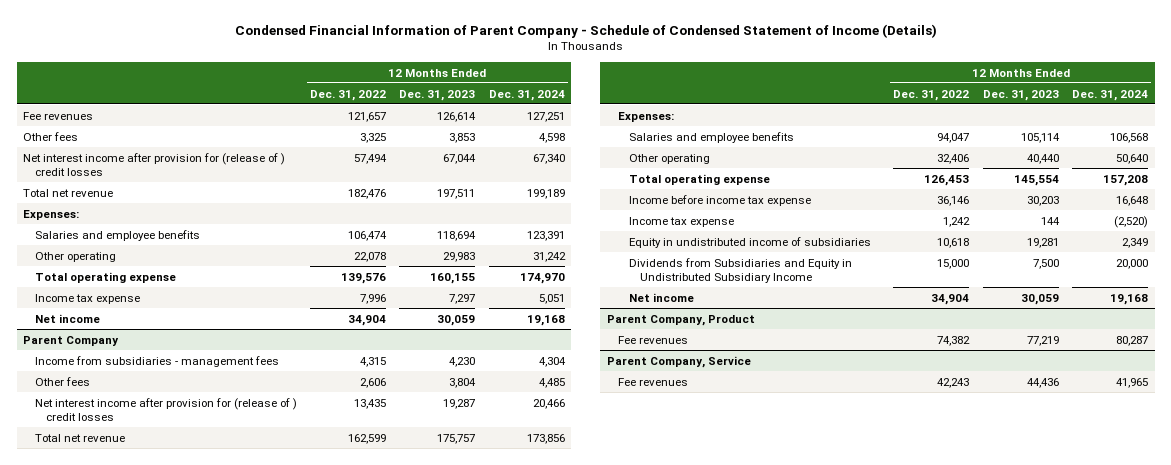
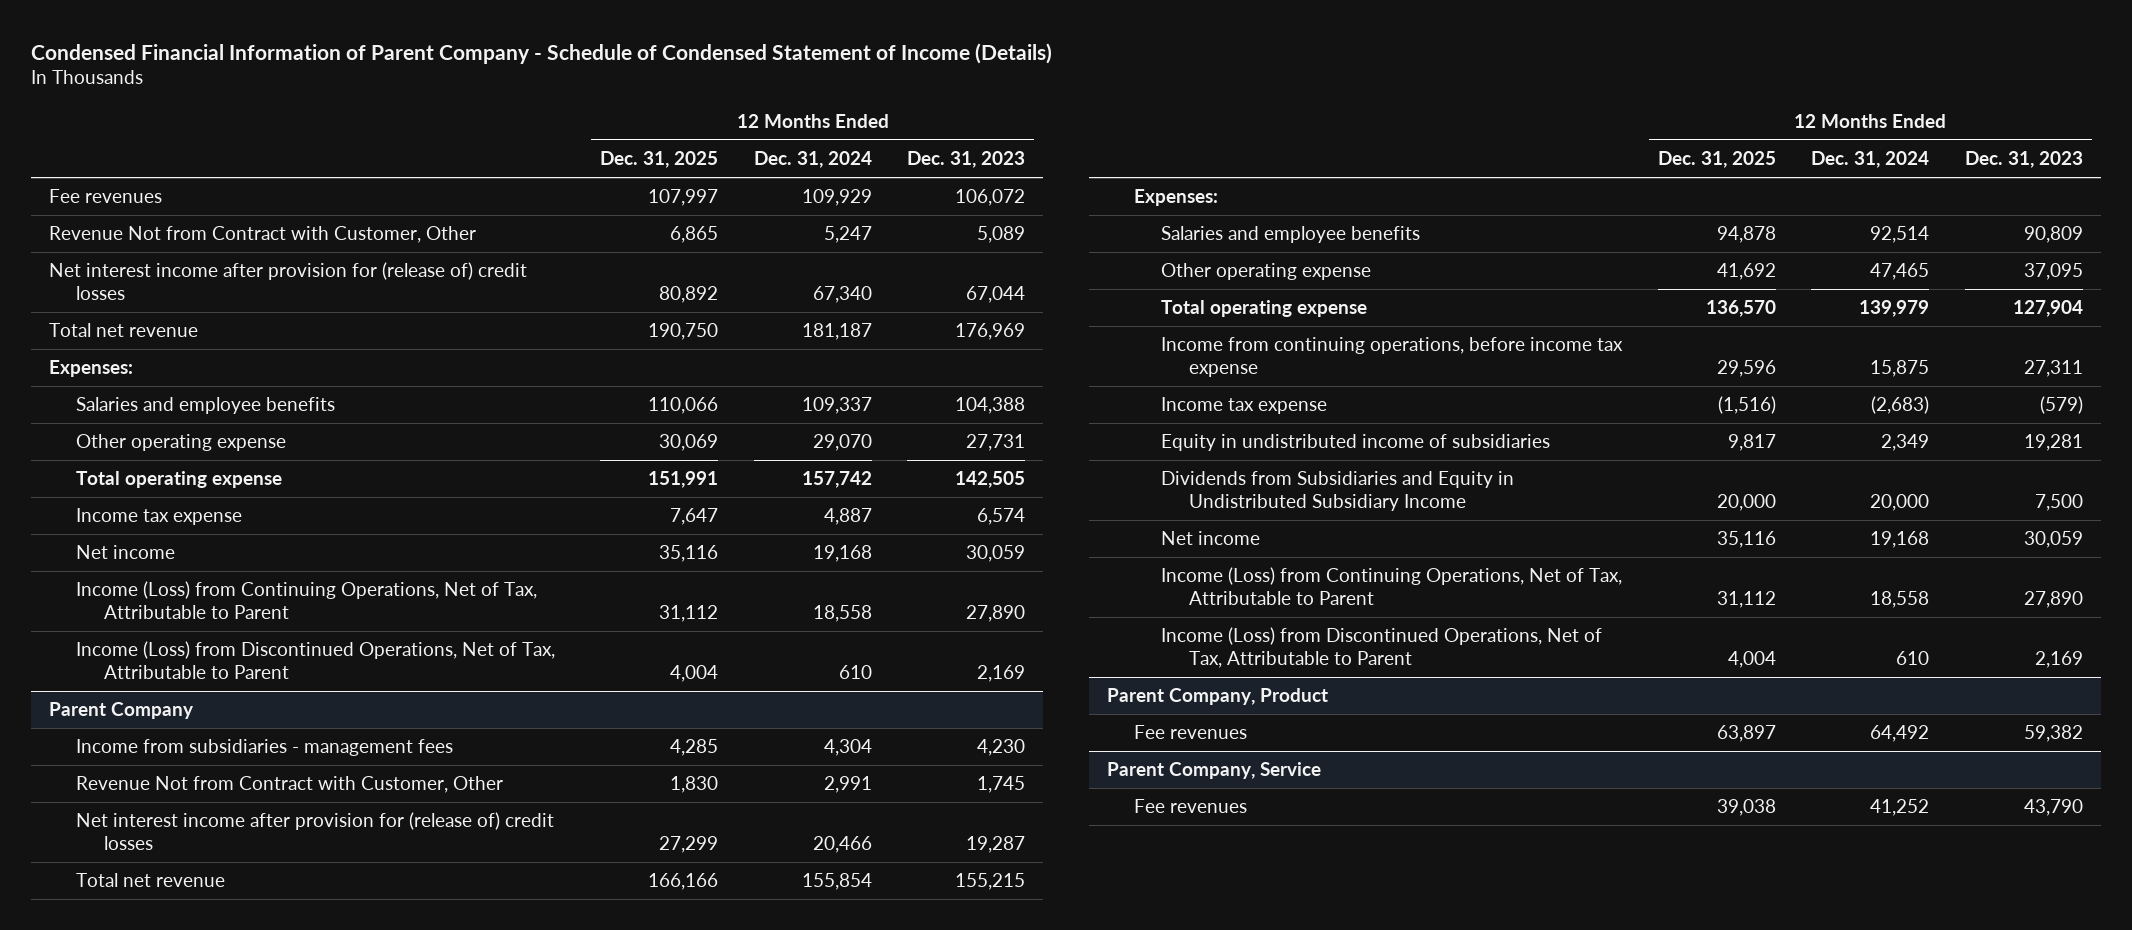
[309,89,386,101] Dec. 31, 2022 -> none
none -> [600,151,719,169] Dec. 31, 2025
[23,131,79,141] Other fees -> none
[437,111,477,122] 126,614 -> [955,189,1026,207] 106,072
[526,111,565,122] 127,251 -> [801,189,872,207] 109,929
none -> [48,226,476,244] Revenue Not from Contract with Customer, Other
[23,152,286,176] Net interest income after provision for (release of ) credit losses -> [48,262,527,300] Net interest income after provision for (release of) credit losses
[437,188,476,199] 197,511 -> [955,323,1026,341] 176,969
[526,188,565,199] 199,189 -> [801,323,872,341] 181,187
[437,230,477,241] 118,694 -> [955,397,1026,415] 104,388
[526,230,565,241] 123,391 -> [801,397,872,415] 109,337
[34,251,116,262] Other operating -> [76,434,287,452] Other operating expense
[443,251,476,262] 29,983 -> [966,434,1026,452] 27,731
[532,251,566,262] 31,242 -> [812,434,872,452] 29,070
[430,272,476,284] 160,155 -> [955,471,1026,489] 142,505
[519,272,565,284] 174,970 -> [801,471,872,489] 157,742
[449,293,476,304] 7,297 -> [977,508,1026,526] 6,574
[538,293,565,304] 5,051 -> [823,508,872,526] 4,887
none -> [76,581,538,619] Income (Loss) from Continuing Operations, Net of Tax, Attributable to Parent
none -> [76,641,556,679] Income (Loss) from Discontinued Operations, Net of Tax, Attributable to Parent
[34,376,90,386] Other fees -> none
none -> [76,776,504,794] Revenue Not from Contract with Customer, Other
[34,397,297,421] Net interest income after provision for (release of ) credit losses -> [76,812,555,850] Net interest income after provision for (release of) credit losses
[437,433,476,444] 175,757 -> [955,873,1026,891] 155,215
[526,433,565,444] 173,856 -> [801,873,872,891] 155,854
[1020,132,1060,143] 105,114 -> [2023,226,2083,244] 90,809
[1109,132,1148,143] 106,568 -> [1870,226,1930,244] 92,514
[629,153,711,164] Other operating -> [1161,263,1372,281] Other operating expense
[1026,153,1059,164] 40,440 -> [2023,263,2083,281] 37,095
[1115,153,1148,164] 50,640 -> [1870,263,1930,281] 47,465
[1013,174,1059,186] 145,554 -> [2012,300,2083,318] 127,904
[1102,174,1148,186] 157,208 -> [1859,300,1930,318] 139,979
[629,194,812,206] Income before income tax expense -> [1161,337,1624,377] Income from continuing operations, before income tax expense
[1026,195,1059,206] 30,203 -> [2023,359,2083,377] 27,311
[1115,195,1148,206] 16,648 -> [1870,359,1930,377] 15,875
[1040,216,1060,225] 144 -> [2039,396,2083,415] (579)
[1113,215,1148,228] (2,520) -> [1871,396,1930,415] (2,683)
none -> [1161,567,1623,605] Income (Loss) from Continuing Operations, Net of Tax, Attributable to Parent
none -> [1161,627,1603,668] Income (Loss) from Discontinued Operations, Net of Tax, Attributable to Parent
[1026,335,1059,346] 77,219 -> [2023,725,2083,743] 59,382
[1115,335,1148,346] 80,287 -> [1870,725,1930,743] 64,492
[1026,377,1059,388] 44,436 -> [2023,799,2083,817] 43,790
[1115,377,1148,388] 41,965 -> [1870,799,1930,817] 41,252

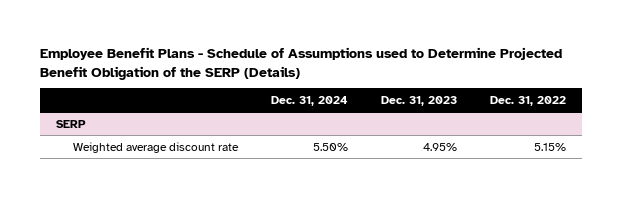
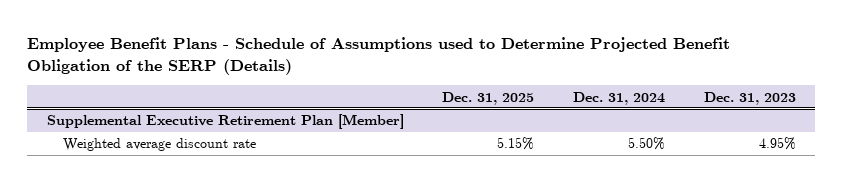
[489,95,566,106] Dec. 31, 2022 -> none
none -> [442,91,535,105] Dec. 31, 2025
[56,119,87,128] SERP -> [46,114,404,130] Supplemental Executive Retirement Plan [Member]

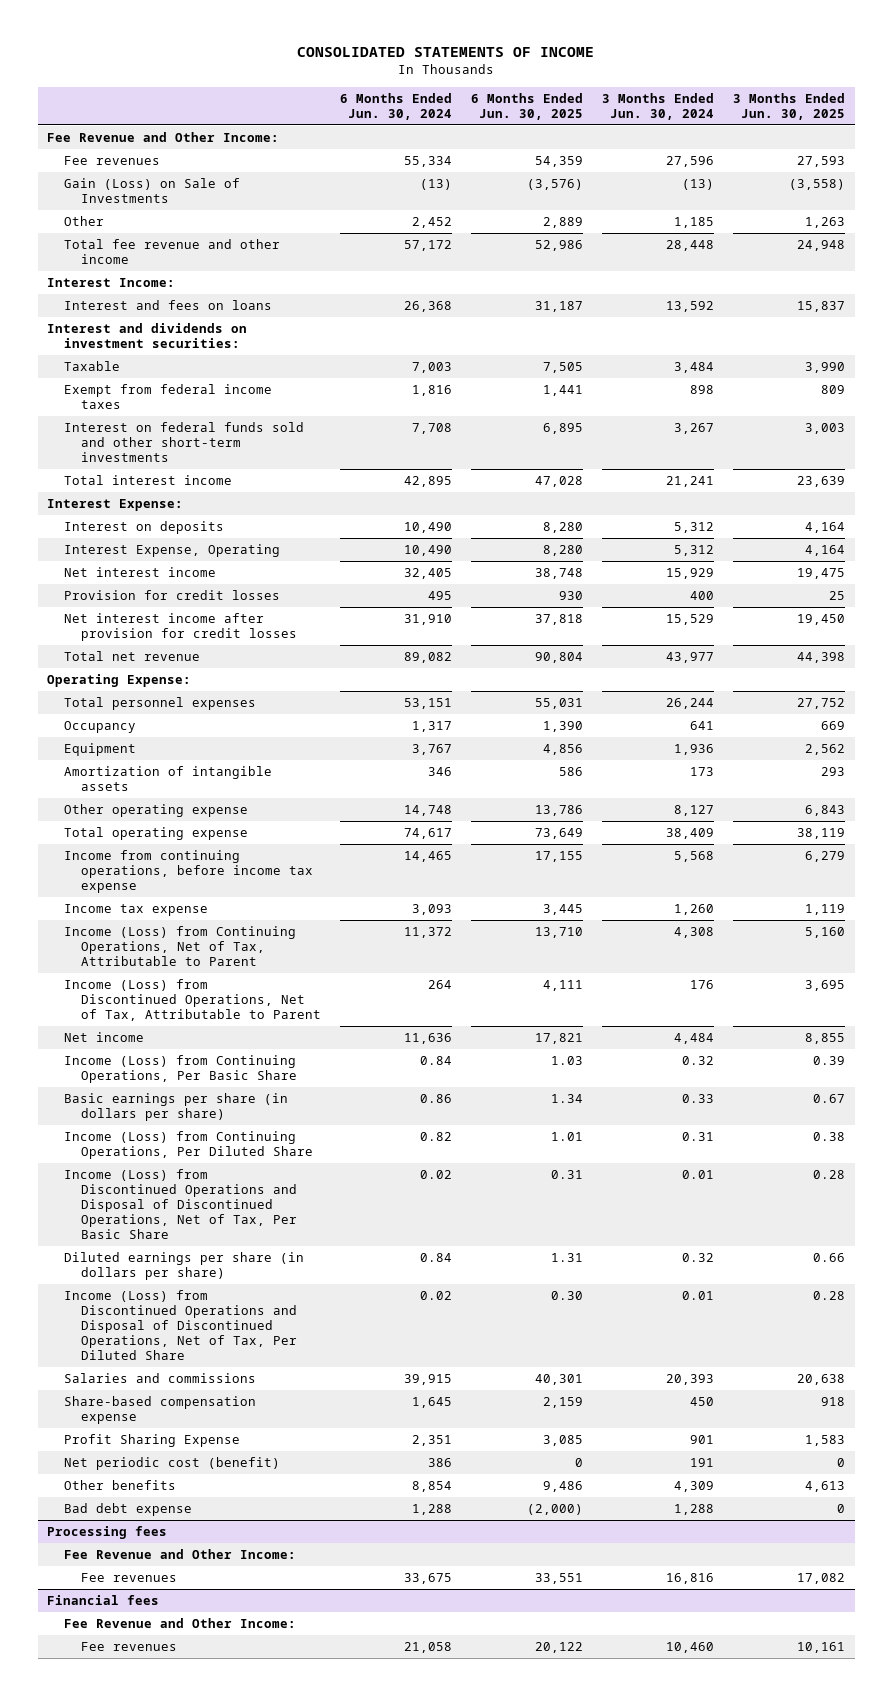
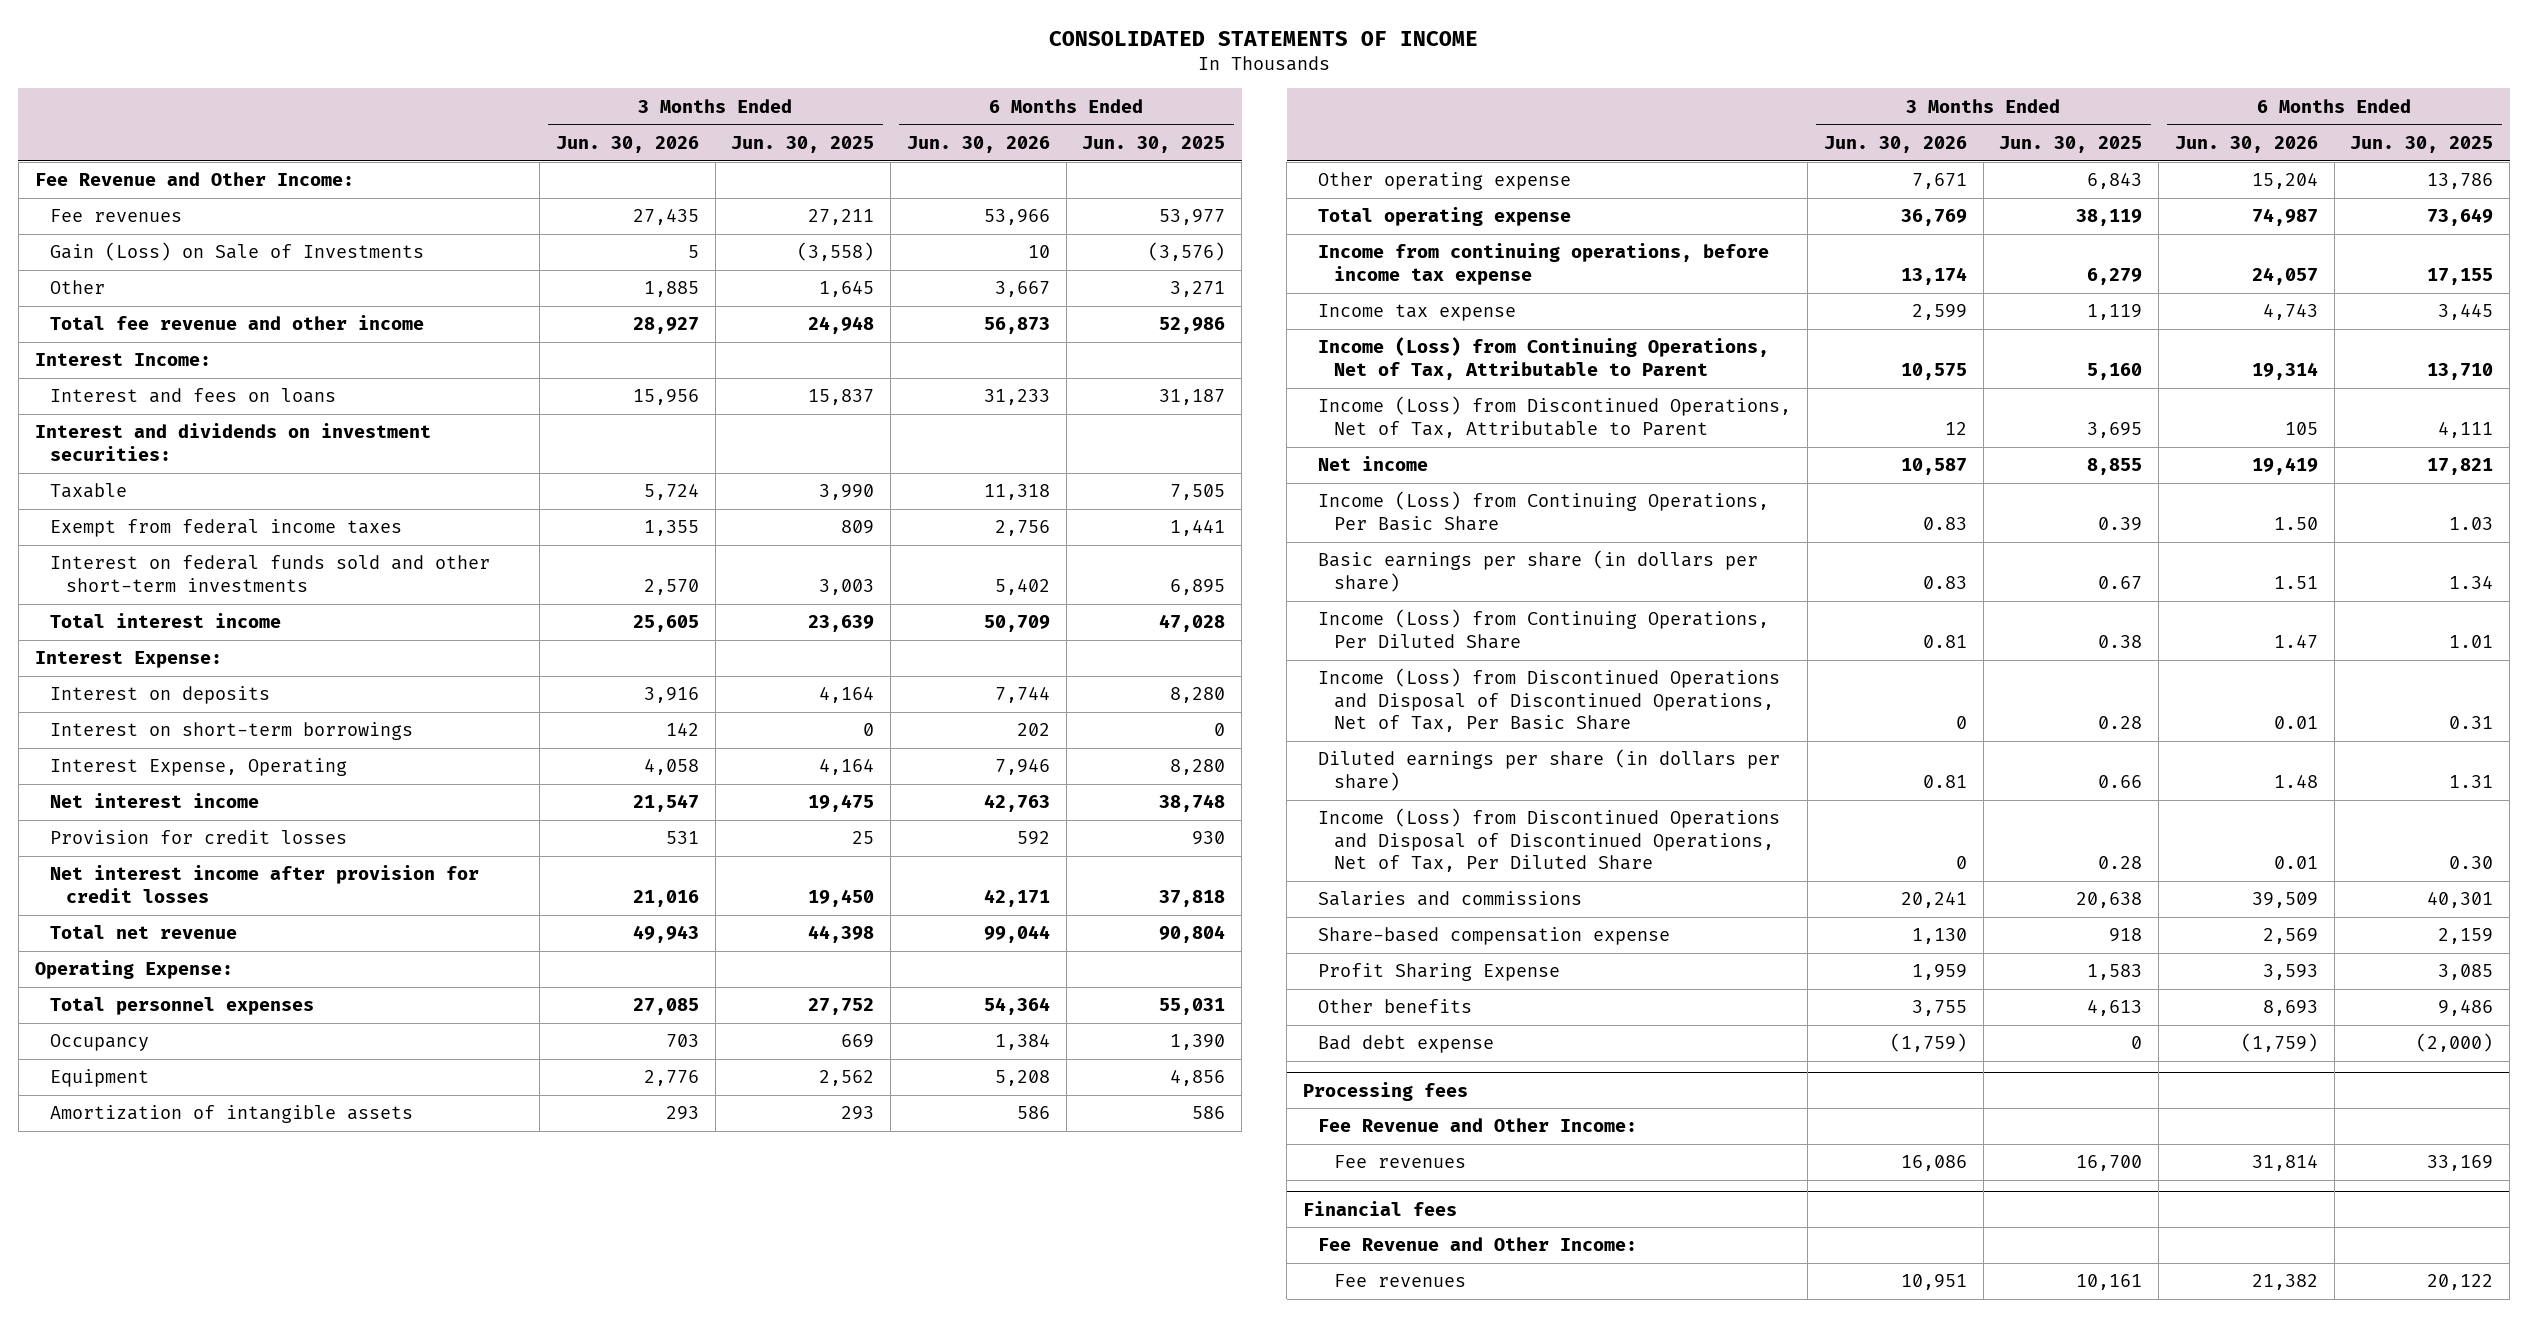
[339,92,452,120] 6 Months Ended Jun. 30, 2024 -> none
[602,92,715,120] 3 Months Ended Jun. 30, 2024 -> none
none -> [555,135,699,153] Jun. 30, 2026
none -> [906,135,1050,153] Jun. 30, 2026
[535,156,584,168] 54,359 -> [1159,209,1226,226] 53,977
[797,156,846,168] 27,593 -> [808,209,875,226] 27,211
[543,217,584,229] 2,889 -> [1170,281,1226,298] 3,271
[805,217,846,229] 1,263 -> [819,281,875,298] 1,645
none -> [50,722,414,741] Interest on short-term borrowings
[63,1457,280,1471] Net periodic cost (benefit) -> none
[535,1573,584,1585] 33,551 -> [2427,1155,2494,1172] 33,169
[797,1573,846,1585] 17,082 -> [2076,1155,2143,1172] 16,700

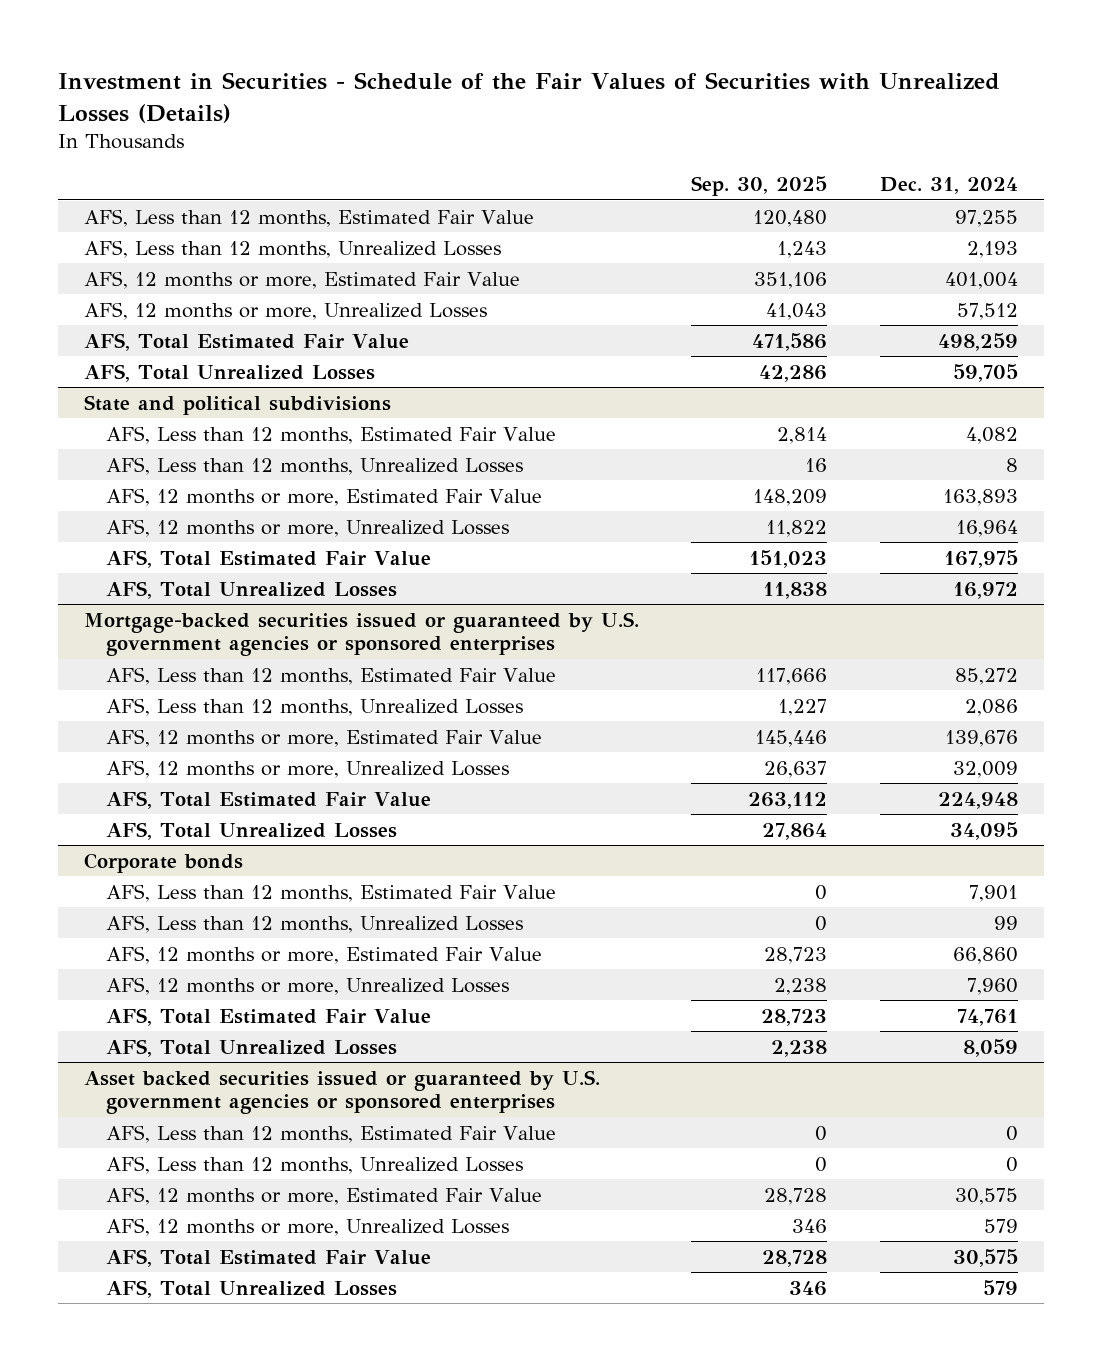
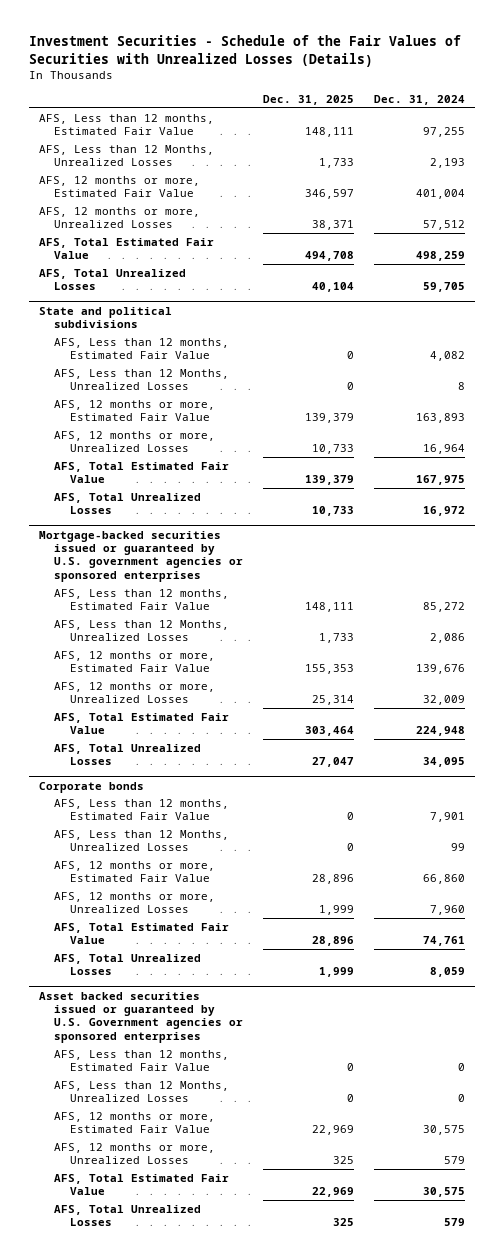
[57,72,1000,123] Investment in Securities - Schedule of the Fair Values of Securities with Unrealized Losses (Details) -> [28,35,461,67] Investment Securities - Schedule of the Fair Values of Securities with Unrealized Losses (Details)
[691,176,828,197] Sep. 30, 2025 -> none
none -> [263,94,355,105] Dec. 31, 2025
[83,239,501,258] AFS, Less than 12 months, Unrealized Losses -> [38,144,214,167] AFS, Less than 12 Months, Unrealized Losses
[106,456,524,475] AFS, Less than 12 months, Unrealized Losses -> [54,368,230,391] AFS, Less than 12 Months, Unrealized Losses
[106,697,524,716] AFS, Less than 12 months, Unrealized Losses -> [54,619,230,642] AFS, Less than 12 Months, Unrealized Losses
[106,914,524,933] AFS, Less than 12 months, Unrealized Losses -> [54,829,230,852] AFS, Less than 12 Months, Unrealized Losses
[83,1069,600,1115] Asset backed securities issued or guaranteed by U.S. government agencies or sponsored enterprises -> [38,991,244,1043] Asset backed securities issued or guaranteed by U.S. Government agencies or sponsored enterprises
[106,1155,524,1174] AFS, Less than 12 months, Unrealized Losses -> [54,1080,230,1103] AFS, Less than 12 Months, Unrealized Losses

